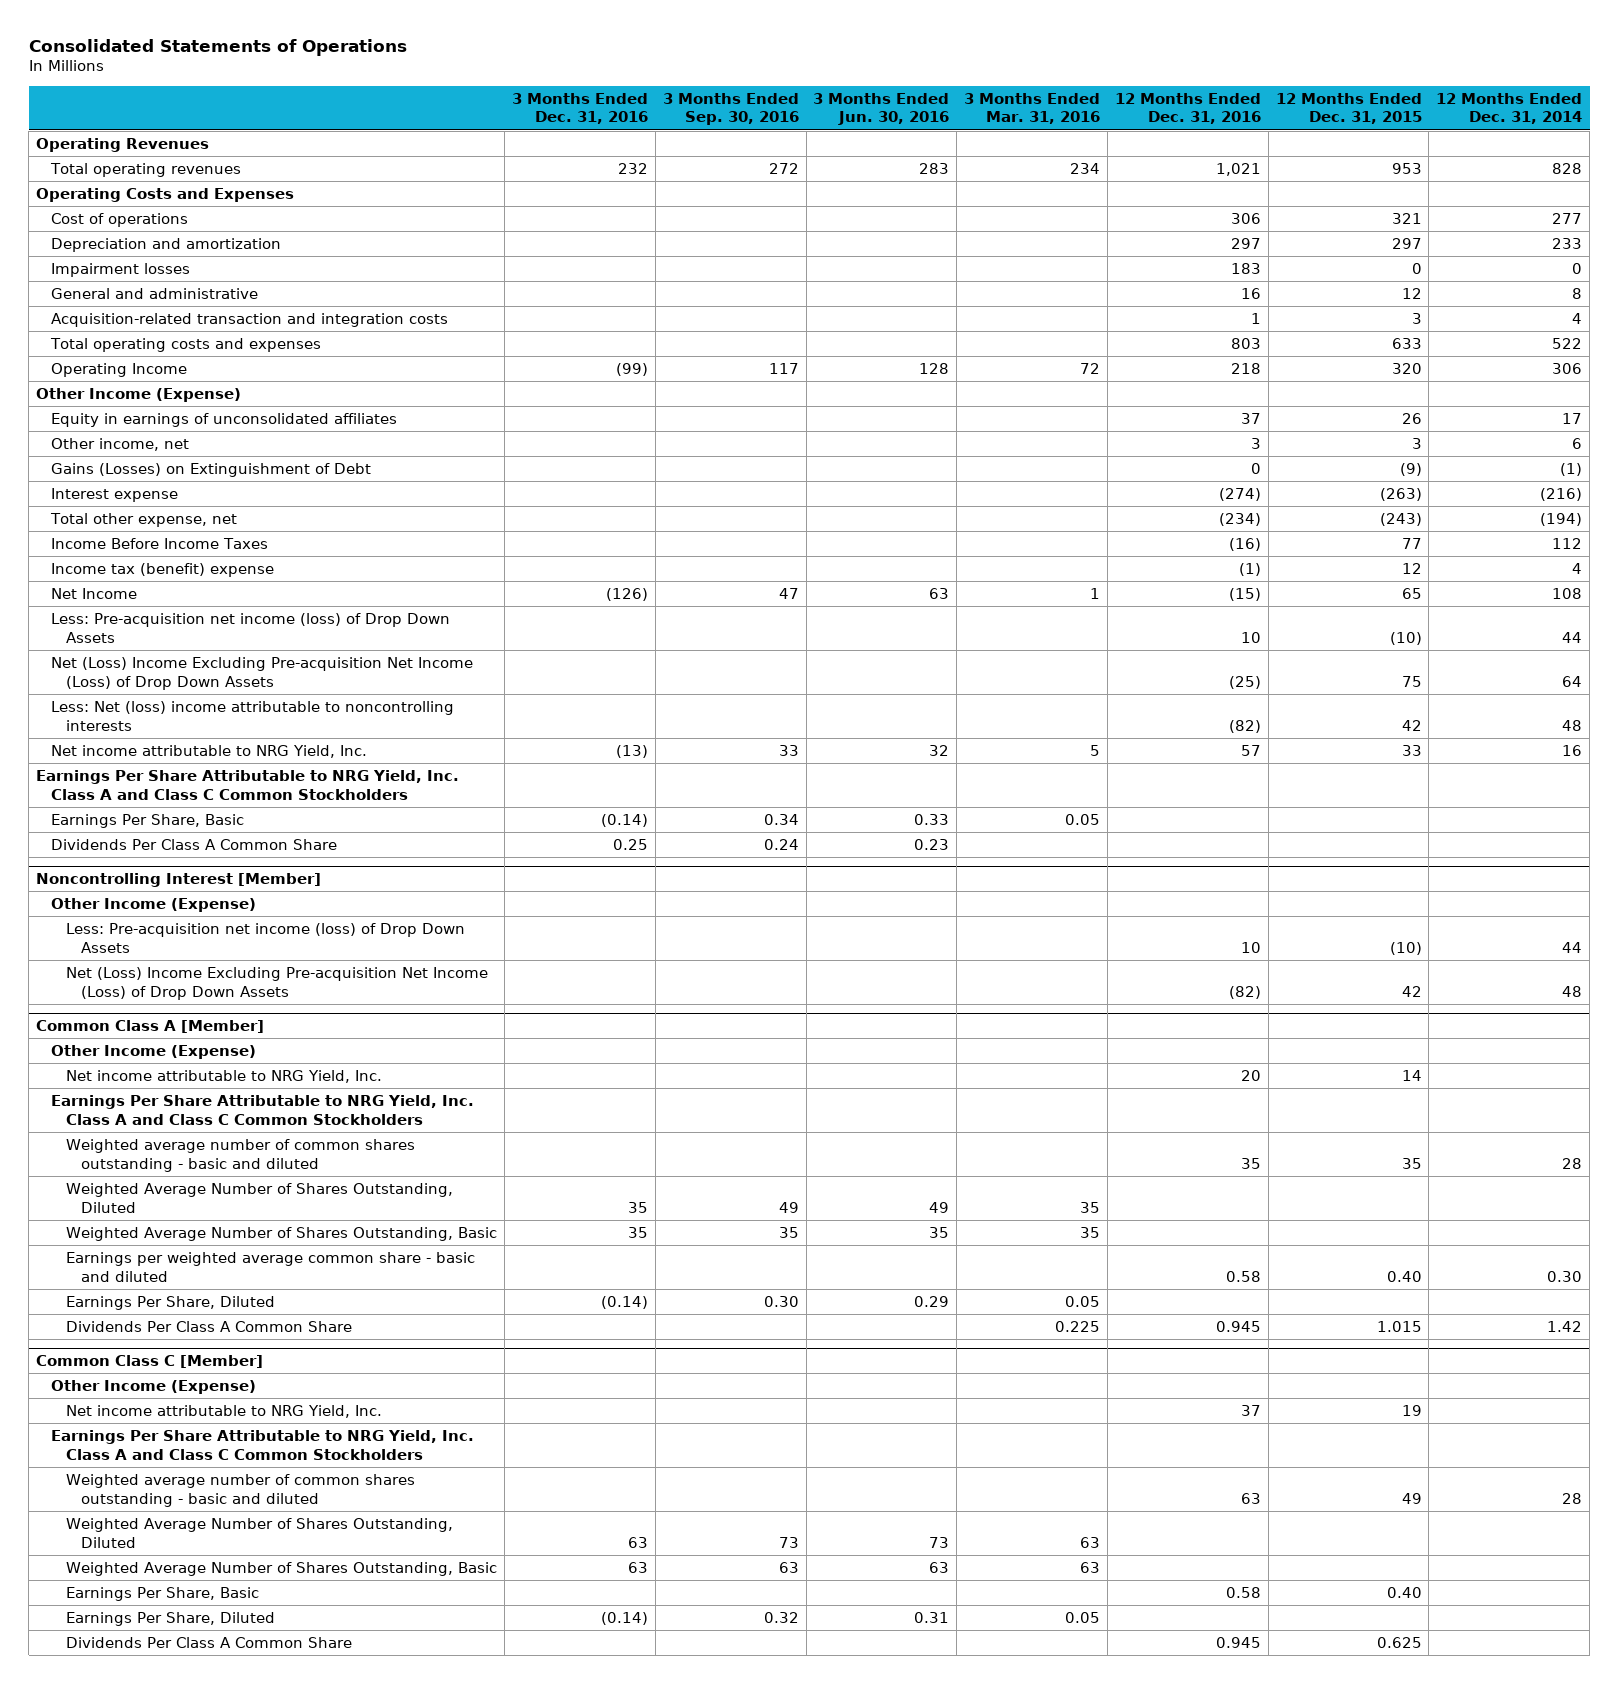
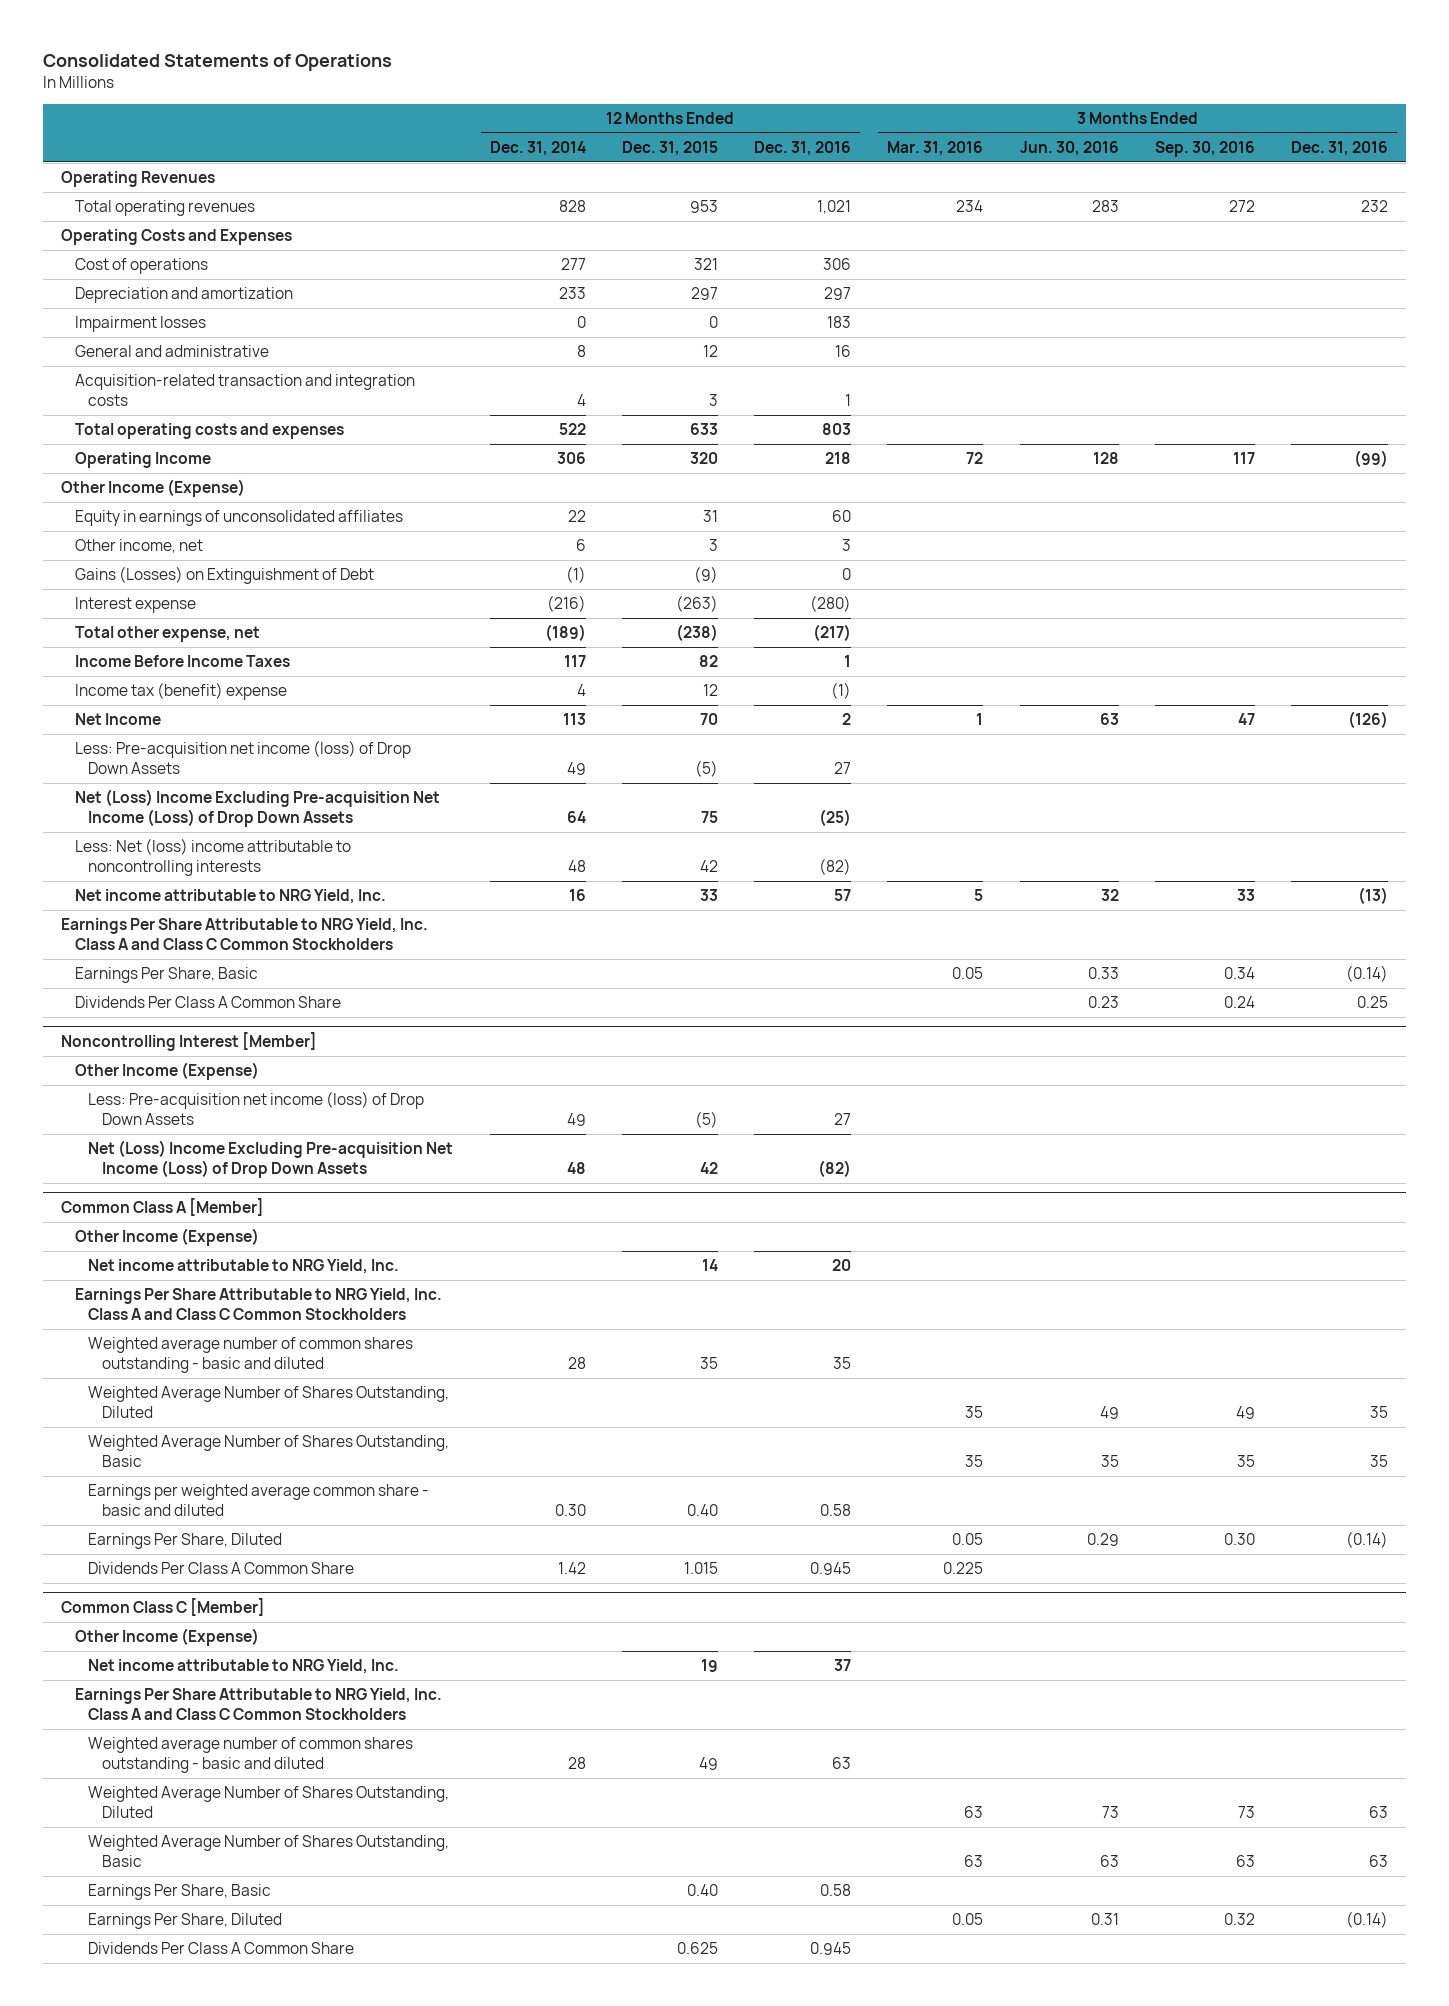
[1240,412,1261,424] 37 -> [832,510,852,523] 60
[1401,412,1422,424] 26 -> [702,510,718,523] 31
[1562,412,1583,424] 17 -> [567,510,586,523] 22
[1218,487,1261,501] (274) -> [810,595,852,613] (280)
[1218,512,1261,526] (234) -> [813,624,852,642] (217)
[1379,512,1422,526] (243) -> [675,624,718,642] (238)
[1540,512,1583,526] (194) -> [544,624,586,642] (189)
[1228,537,1261,551] (16) -> [844,655,852,668] 1
[1401,537,1422,549] 77 -> [698,655,718,668] 82
[1552,537,1583,549] 112 -> [563,655,586,668] 117
[1228,587,1261,601] (15) -> [842,713,852,726] 2
[1401,587,1422,599] 65 -> [699,713,718,726] 70
[1552,587,1583,599] 108 -> [562,713,586,726] 113
[1240,631,1261,643] 10 -> [834,761,852,774] 27
[1389,631,1422,645] (10) -> [694,759,718,777] (5)
[1562,631,1583,643] 44 -> [566,761,586,775] 49
[1240,941,1261,953] 10 -> [834,1112,852,1125] 27
[1389,941,1422,955] (10) -> [694,1110,718,1128] (5)
[1562,941,1583,953] 44 -> [566,1112,586,1126] 49

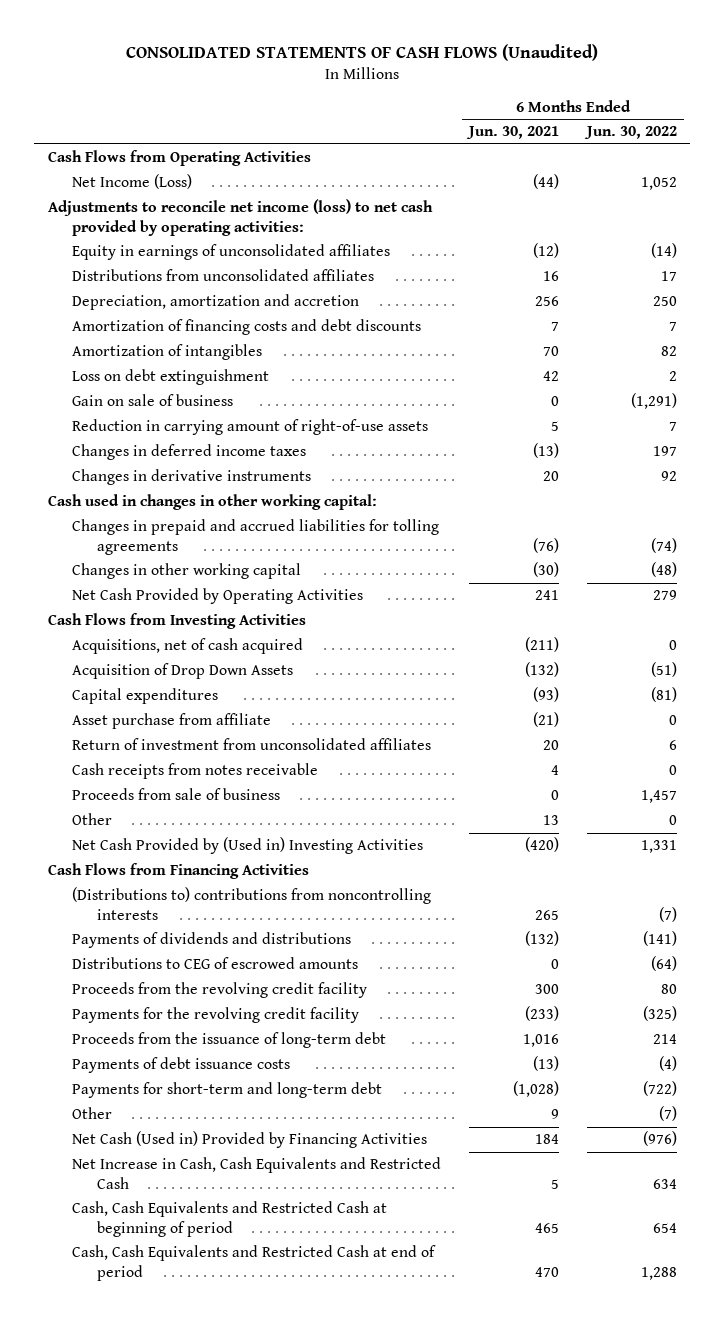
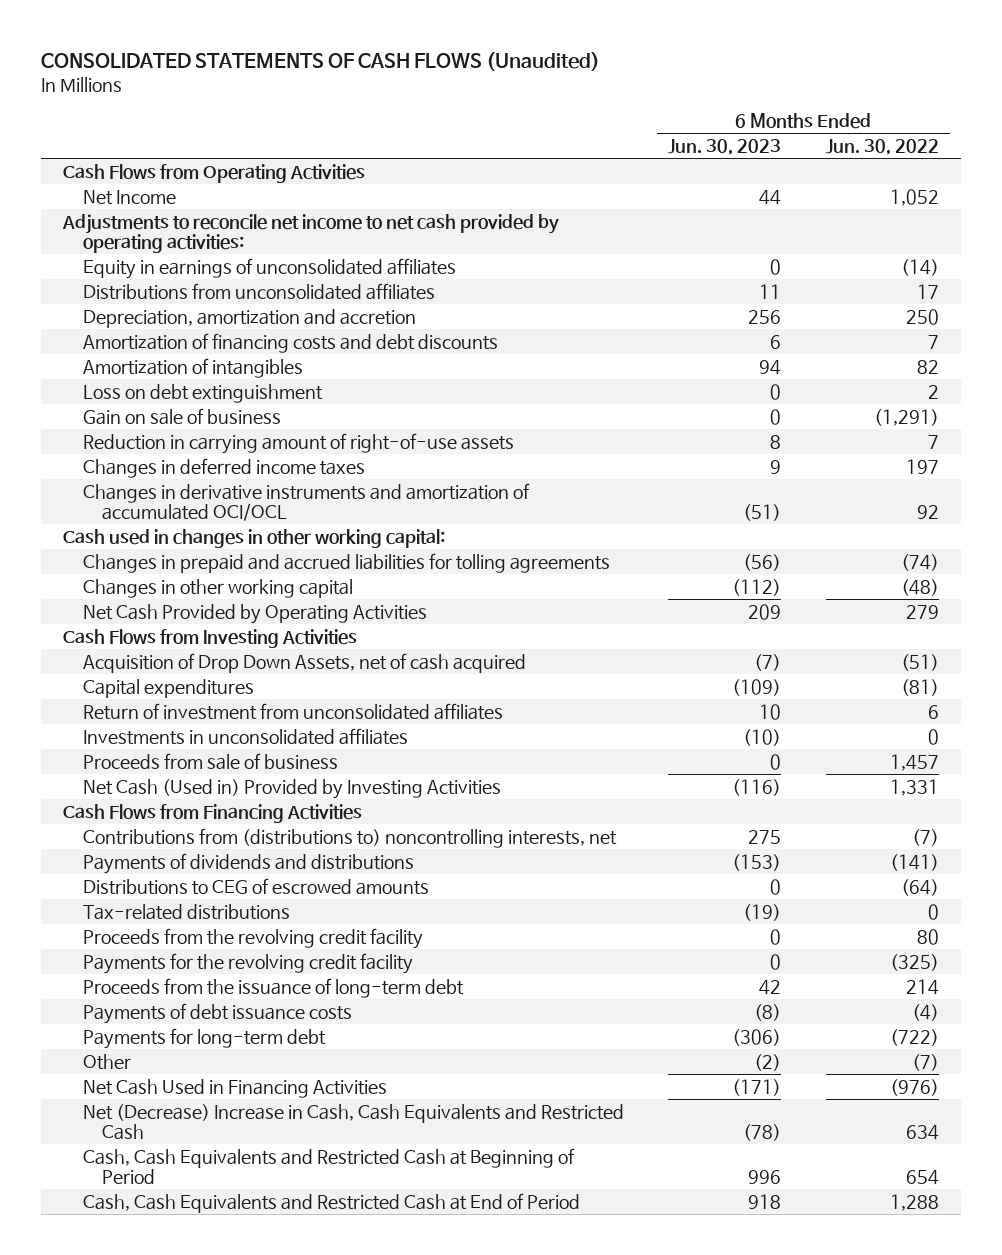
[465,126,559,140] Jun. 30, 2021 -> none
none -> [668,139,782,156] Jun. 30, 2023
[72,174,193,190] Net Income (Loss) -> [82,189,176,205] Net Income
[47,199,433,236] Adjustments to reconcile net income (loss) to net cash provided by operating activities: -> [62,213,560,254] Adjustments to reconcile net income to net cash provided by operating activities:
[72,469,312,486] Changes in derivative instruments -> [82,482,530,522] Changes in derivative instruments and amortization of accumulated OCI/OCL
[72,638,304,655] Acquisitions, net of cash acquired -> none
[72,663,294,680] Acquisition of Drop Down Assets -> [82,652,526,673] Acquisition of Drop Down Assets, net of cash acquired
[72,713,272,730] Asset purchase from affiliate -> none
[72,763,319,780] Cash receipts from notes receivable -> none
none -> [82,727,408,745] Investments in unconsolidated affiliates
[72,813,113,826] Other -> none
[72,837,424,855] Net Cash Provided by (Used in) Investing Activities -> [82,778,501,799] Net Cash (Used in) Provided by Investing Activities
[72,887,432,920] (Distributions to) contributions from noncontrolling interests -> [82,827,617,848] Contributions from (distributions to) noncontrolling interests, net
none -> [82,903,290,920] Tax-related distributions
[72,1082,383,1099] Payments for short-term and long-term debt -> [82,1027,326,1049] Payments for long-term debt
[72,1131,428,1149] Net Cash (Used in) Provided by Financing Activities -> [82,1078,387,1098] Net Cash Used in Financing Activities
[72,1157,442,1189] Net Increase in Cash, Cash Equivalents and Restricted Cash -> [82,1103,624,1141] Net (Decrease) Increase in Cash, Cash Equivalents and Restricted Cash
[72,1201,388,1237] Cash, Cash Equivalents and Restricted Cash at beginning of period -> [82,1147,575,1185] Cash, Cash Equivalents and Restricted Cash at Beginning of Period
[72,1245,437,1281] Cash, Cash Equivalents and Restricted Cash at end of period -> [82,1192,580,1213] Cash, Cash Equivalents and Restricted Cash at End of Period

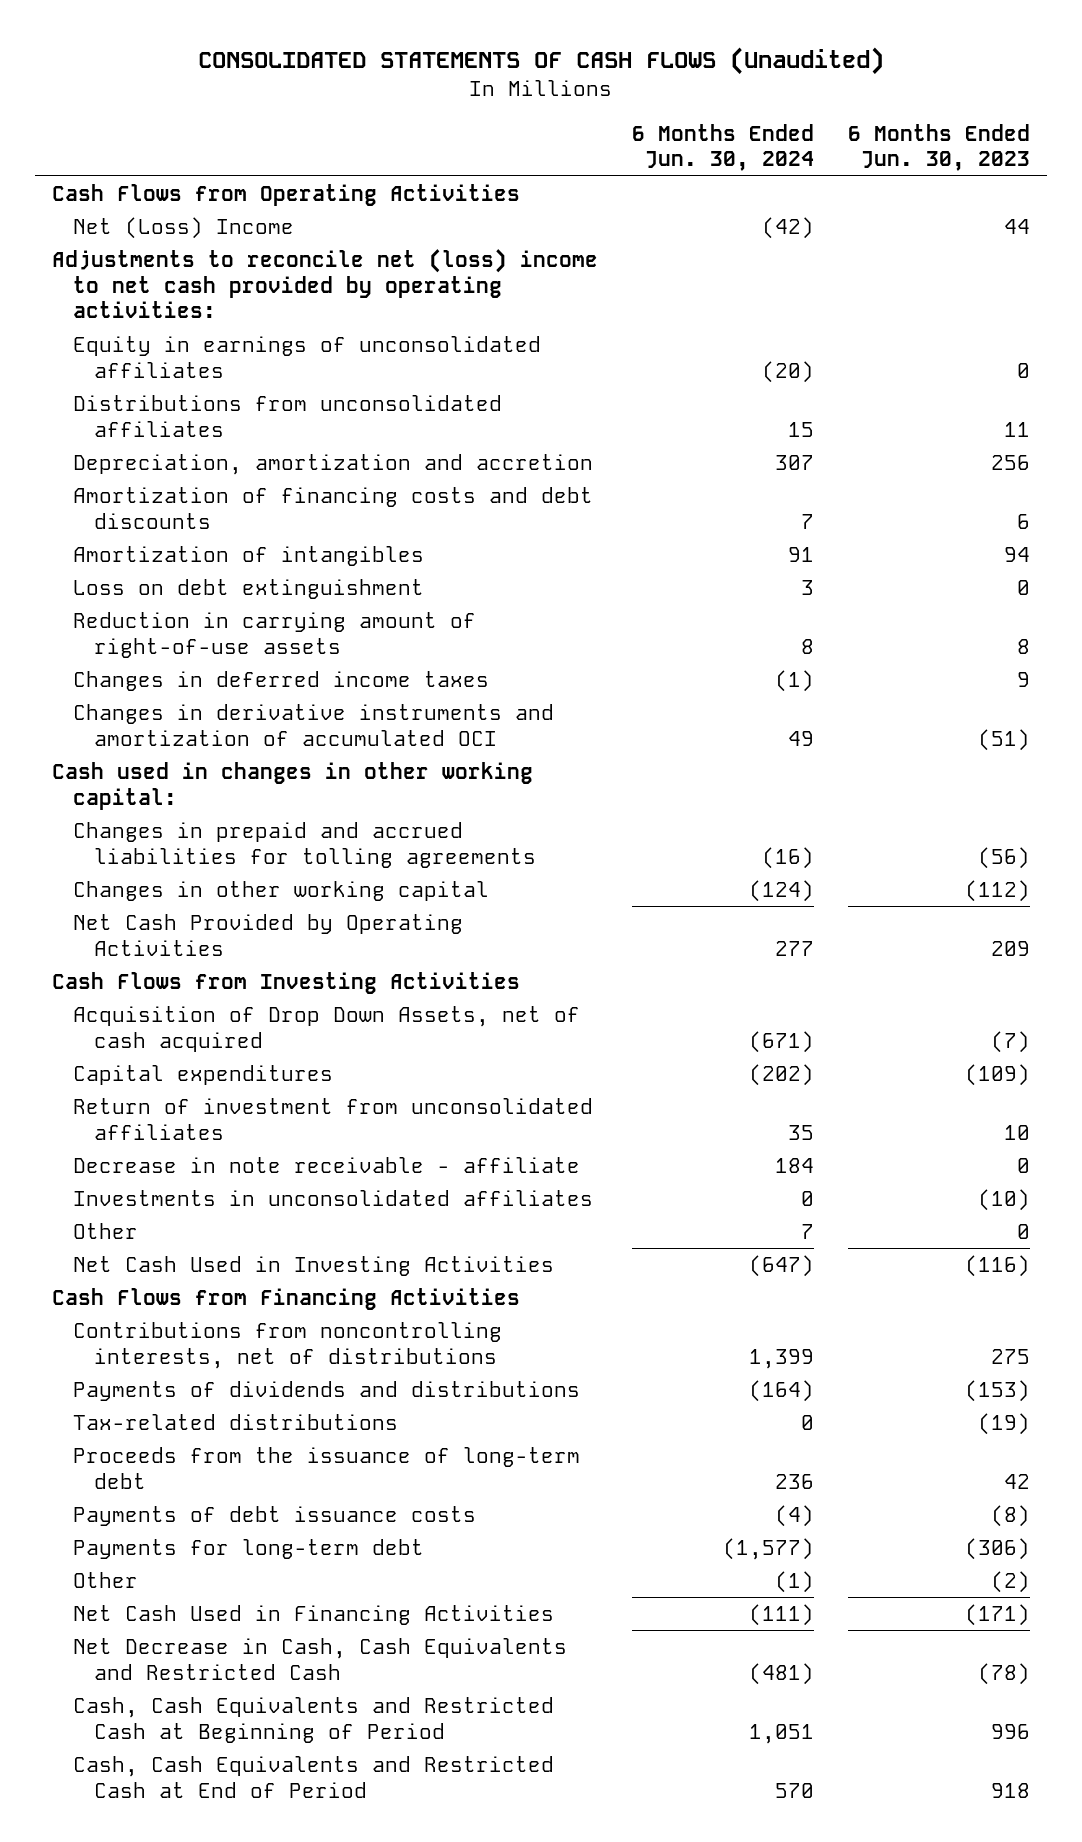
[825,139,939,156] Jun. 30, 2022 -> none
none -> [631,123,814,172] 6 Months Ended Jun. 30, 2024
[82,189,176,205] Net Income -> [73,216,295,239] Net (Loss) Income
[62,213,560,254] Adjustments to reconcile net income to net cash provided by operating activities: -> [52,248,599,319] Adjustments to reconcile net (loss) income to net cash provided by operating activities:
[82,407,281,425] Gain on sale of business -> none
[82,482,530,522] Changes in derivative instruments and amortization of accumulated OCI/OCL -> [73,703,555,746] Changes in derivative instruments and amortization of accumulated OCI
none -> [73,1156,581,1173] Decrease in note receivable - affiliate
[82,752,338,770] Proceeds from sale of business -> none
none -> [73,1222,139,1239] Other
[82,778,501,799] Net Cash (Used in) Provided by Investing Activities -> [73,1255,555,1276] Net Cash Used in Investing Activities
[82,827,617,848] Contributions from (distributions to) noncontrolling interests, net -> [73,1321,503,1369] Contributions from noncontrolling interests, net of distributions
[82,877,429,895] Distributions to CEG of escrowed amounts -> none
[82,927,423,949] Proceeds from the revolving credit facility -> none
[82,952,413,974] Payments for the revolving credit facility -> none
[82,1103,624,1141] Net (Decrease) Increase in Cash, Cash Equivalents and Restricted Cash -> [73,1637,568,1680] Net Decrease in Cash, Cash Equivalents and Restricted Cash

